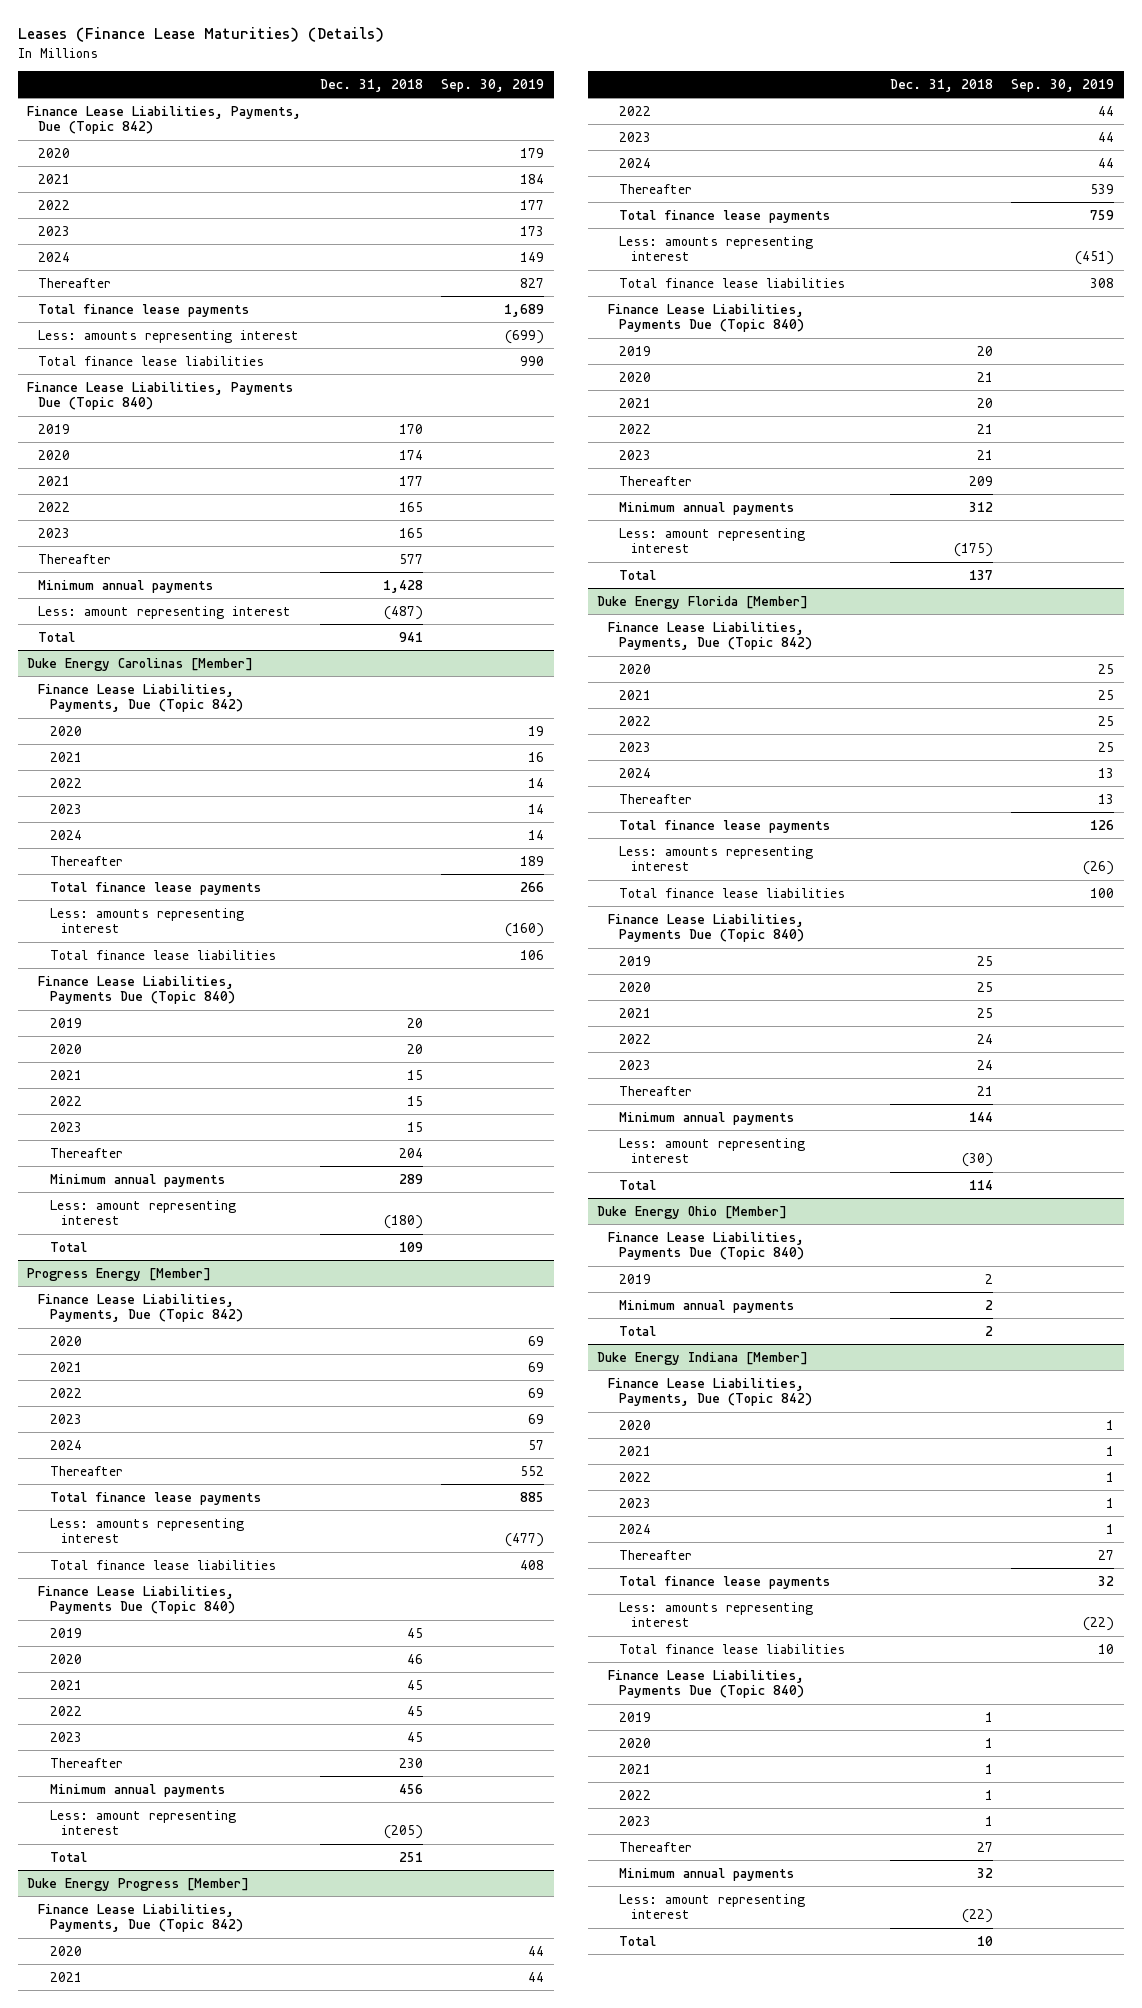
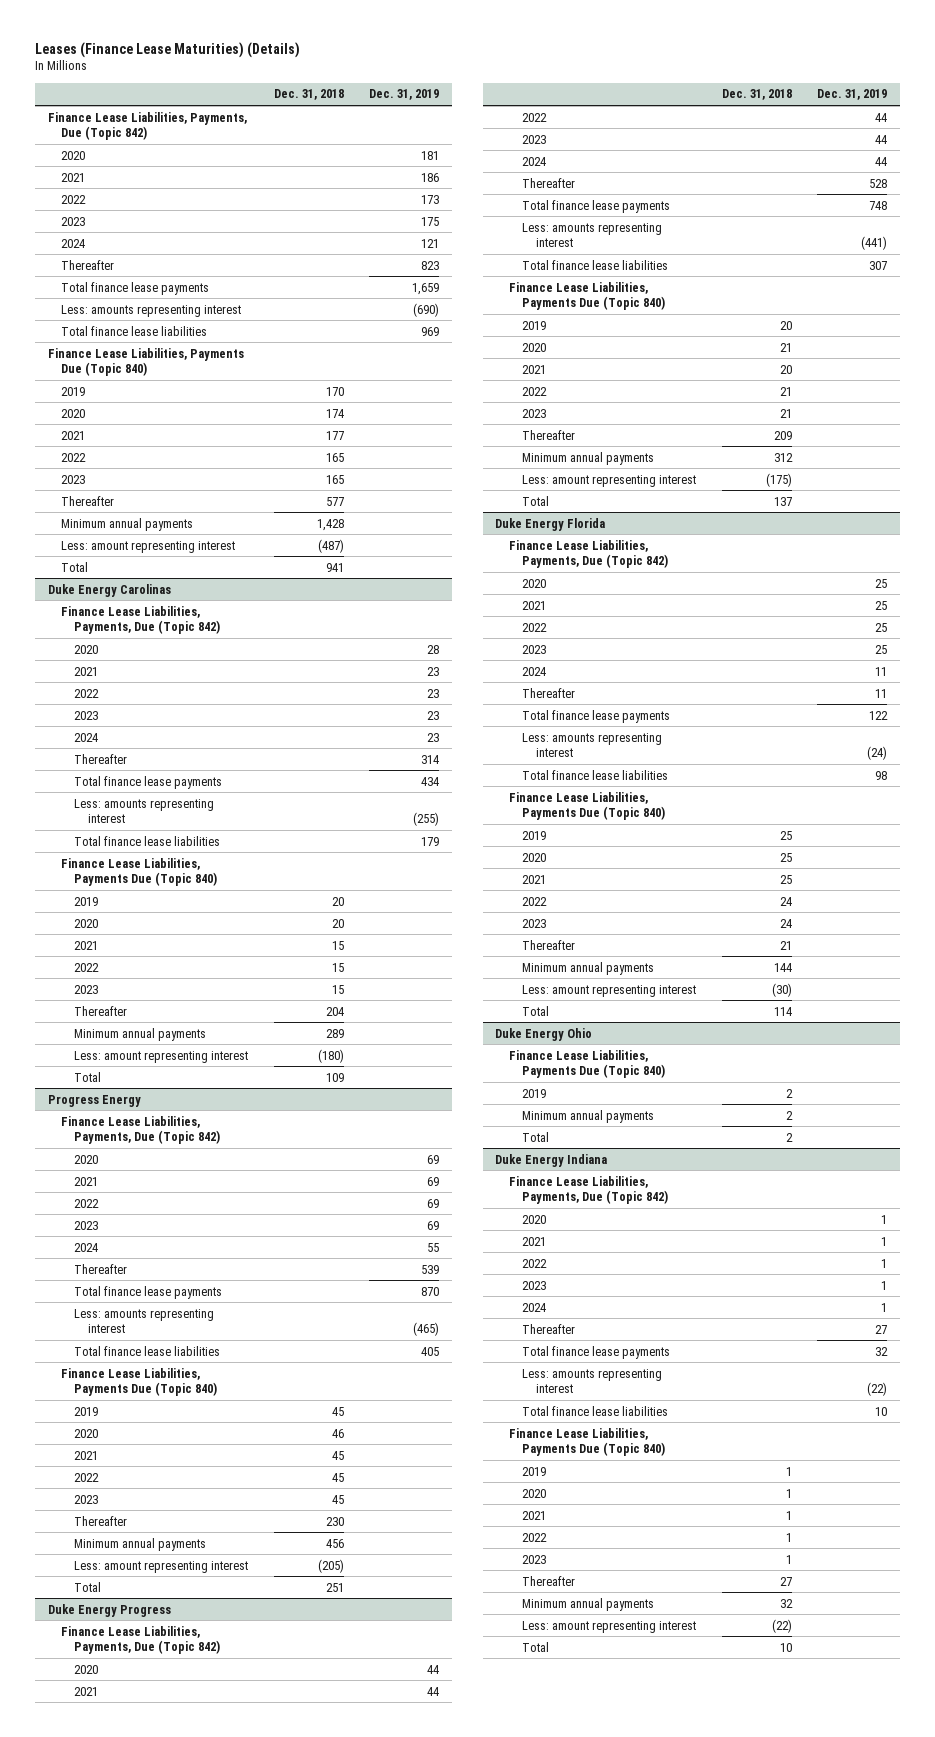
[441,79,545,93] Sep. 30, 2019 -> none
none -> [369,89,440,101] Dec. 31, 2019
[27,657,254,671] Duke Energy Carolinas [Member] -> [47,583,171,597] Duke Energy Carolinas
[27,1267,212,1281] Progress Energy [Member] -> [47,1094,141,1107] Progress Energy
[27,1877,250,1891] Duke Energy Progress [Member] -> [47,1603,171,1617] Duke Energy Progress
[597,595,809,609] Duke Energy Florida [Member] -> [495,517,606,531] Duke Energy Florida
[597,1205,788,1219] Duke Energy Ohio [Member] -> [495,1027,593,1041] Duke Energy Ohio
[597,1351,809,1365] Duke Energy Indiana [Member] -> [495,1153,608,1167] Duke Energy Indiana

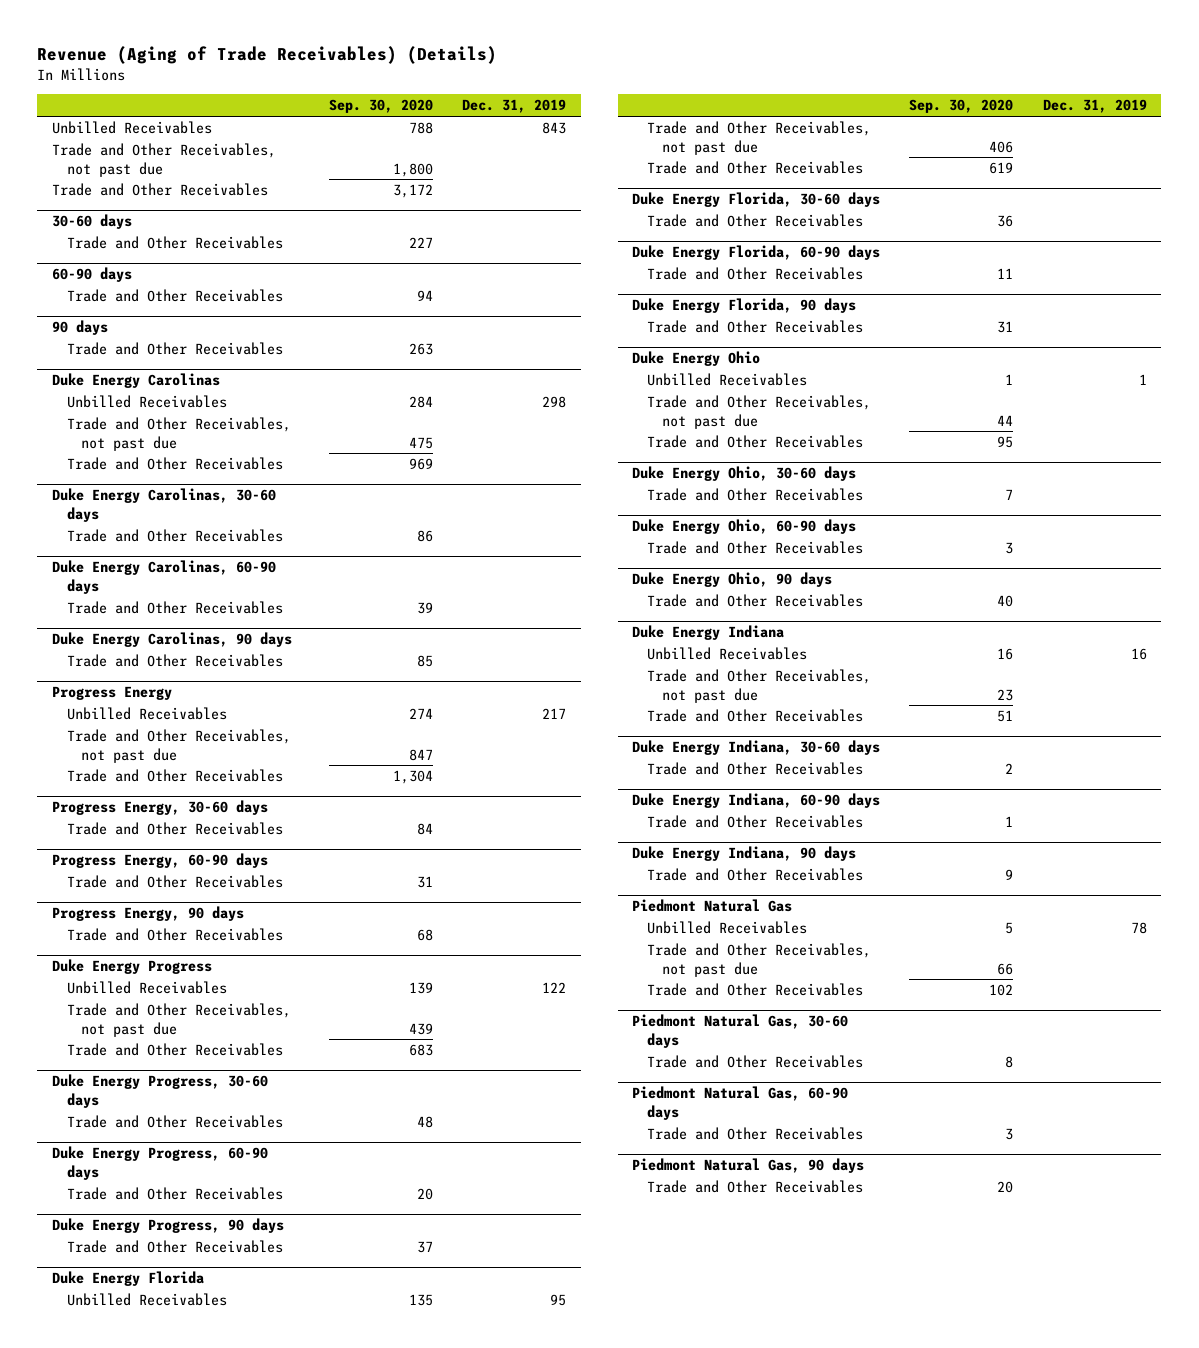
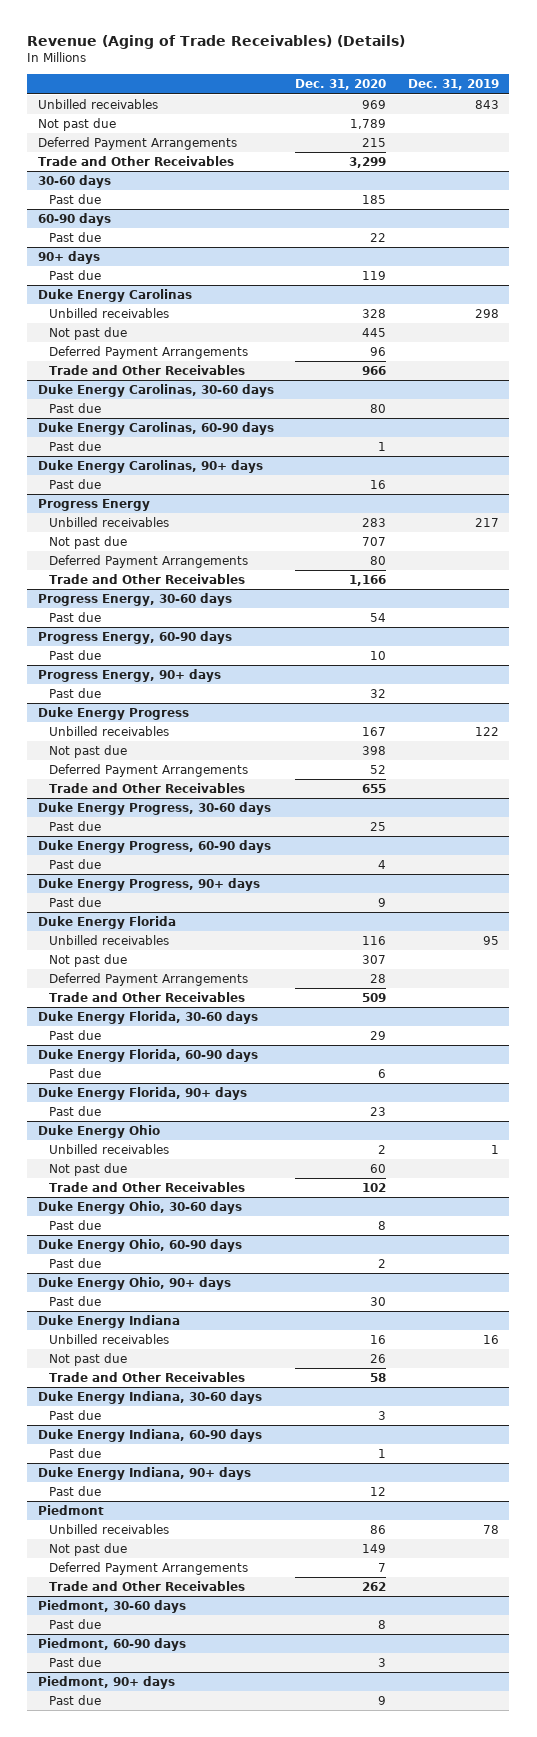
[329,99,434,114] Sep. 30, 2020 -> none
none -> [295,79,387,91] Dec. 31, 2020
[52,121,213,135] Unbilled Receivables -> [37,99,158,110] Unbilled receivables
[52,143,277,177] Trade and Other Receivables, not past due -> [37,118,116,132] Not past due
none -> [37,137,237,151] Deferred Payment Arrangements
[66,236,283,250] Trade and Other Receivables -> [49,194,102,205] Past due
[66,289,283,303] Trade and Other Receivables -> [49,232,102,243] Past due
[52,320,109,336] 90 days -> [37,251,100,265] 90+ days
[66,342,283,356] Trade and Other Receivables -> [49,270,102,281] Past due
[66,395,227,409] Unbilled Receivables -> [49,308,170,319] Unbilled receivables
[66,417,291,451] Trade and Other Receivables, not past due -> [49,327,128,341] Not past due
none -> [49,346,249,360] Deferred Payment Arrangements
[66,529,283,543] Trade and Other Receivables -> [49,403,102,414] Past due
[66,601,283,615] Trade and Other Receivables -> [49,441,102,452] Past due
[52,632,293,648] Duke Energy Carolinas, 90 days -> [37,460,263,474] Duke Energy Carolinas, 90+ days
[66,654,283,668] Trade and Other Receivables -> [49,479,102,490] Past due
[66,707,227,721] Unbilled Receivables -> [49,517,170,528] Unbilled receivables
[66,729,291,763] Trade and Other Receivables, not past due -> [49,536,128,550] Not past due
none -> [49,555,249,569] Deferred Payment Arrangements
[66,822,283,836] Trade and Other Receivables -> [49,612,102,623] Past due
[66,875,283,889] Trade and Other Receivables -> [49,650,102,661] Past due
[52,906,245,922] Progress Energy, 90 days -> [37,669,221,683] Progress Energy, 90+ days
[66,928,283,942] Trade and Other Receivables -> [49,688,102,699] Past due
[66,981,227,995] Unbilled Receivables -> [49,726,170,737] Unbilled receivables
[66,1003,291,1037] Trade and Other Receivables, not past due -> [49,745,128,759] Not past due
none -> [49,764,249,778] Deferred Payment Arrangements
[66,1115,283,1129] Trade and Other Receivables -> [49,821,102,832] Past due
[66,1187,283,1201] Trade and Other Receivables -> [49,859,102,870] Past due
[52,1218,285,1234] Duke Energy Progress, 90 days -> [37,878,260,892] Duke Energy Progress, 90+ days
[66,1240,283,1254] Trade and Other Receivables -> [49,897,102,908] Past due
[66,1293,227,1307] Unbilled Receivables -> [49,935,170,946] Unbilled receivables
[646,121,871,155] Trade and Other Receivables, not past due -> [49,954,128,968] Not past due
none -> [49,973,249,987] Deferred Payment Arrangements
[646,214,863,228] Trade and Other Receivables -> [49,1030,102,1041] Past due
[646,267,863,281] Trade and Other Receivables -> [49,1068,102,1079] Past due
[632,298,857,314] Duke Energy Florida, 90 days -> [37,1087,247,1101] Duke Energy Florida, 90+ days
[646,320,863,334] Trade and Other Receivables -> [49,1106,102,1117] Past due
[646,373,807,387] Unbilled Receivables -> [49,1144,170,1155] Unbilled receivables
[646,395,871,429] Trade and Other Receivables, not past due -> [49,1163,128,1177] Not past due
[646,488,863,502] Trade and Other Receivables -> [49,1220,102,1231] Past due
[646,541,863,555] Trade and Other Receivables -> [49,1258,102,1269] Past due
[632,572,833,588] Duke Energy Ohio, 90 days -> [37,1277,231,1291] Duke Energy Ohio, 90+ days
[646,594,863,608] Trade and Other Receivables -> [49,1296,102,1307] Past due
[646,647,807,661] Unbilled Receivables -> [49,1334,170,1345] Unbilled receivables
[646,669,871,703] Trade and Other Receivables, not past due -> [49,1353,128,1367] Not past due
[646,762,863,776] Trade and Other Receivables -> [49,1410,102,1421] Past due
[646,815,863,829] Trade and Other Receivables -> [49,1448,102,1459] Past due
[632,846,857,862] Duke Energy Indiana, 90 days -> [37,1467,251,1481] Duke Energy Indiana, 90+ days
[646,868,863,882] Trade and Other Receivables -> [49,1486,102,1497] Past due
[632,899,793,913] Piedmont Natural Gas -> [37,1505,104,1516] Piedmont
[646,921,807,935] Unbilled Receivables -> [49,1524,170,1535] Unbilled receivables
[646,943,871,977] Trade and Other Receivables, not past due -> [49,1543,128,1557] Not past due
none -> [49,1562,249,1576] Deferred Payment Arrangements
[632,1014,849,1048] Piedmont Natural Gas, 30-60 days -> [37,1600,186,1614] Piedmont, 30-60 days
[646,1055,863,1069] Trade and Other Receivables -> [49,1619,102,1630] Past due
[632,1086,849,1120] Piedmont Natural Gas, 60-90 days -> [37,1638,186,1652] Piedmont, 60-90 days
[646,1127,863,1141] Trade and Other Receivables -> [49,1657,102,1668] Past due
[632,1158,865,1174] Piedmont Natural Gas, 90 days -> [37,1676,175,1690] Piedmont, 90+ days
[646,1180,863,1194] Trade and Other Receivables -> [49,1695,102,1706] Past due

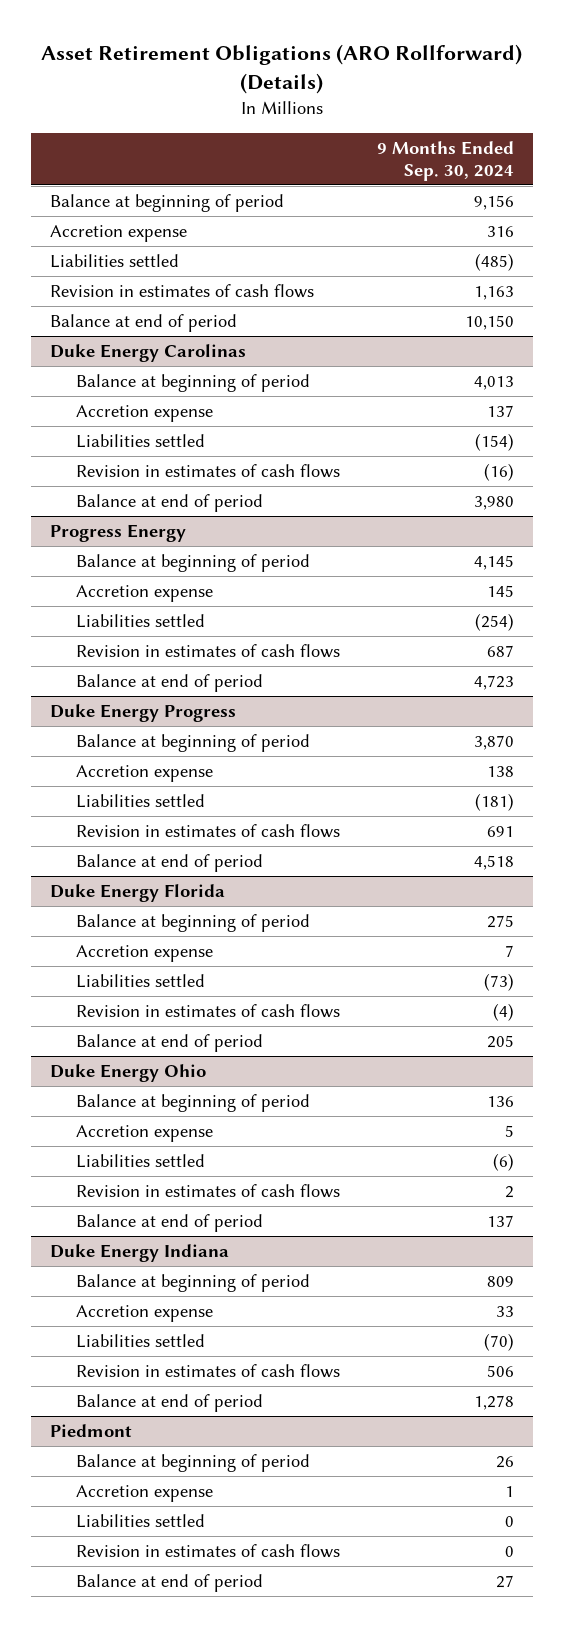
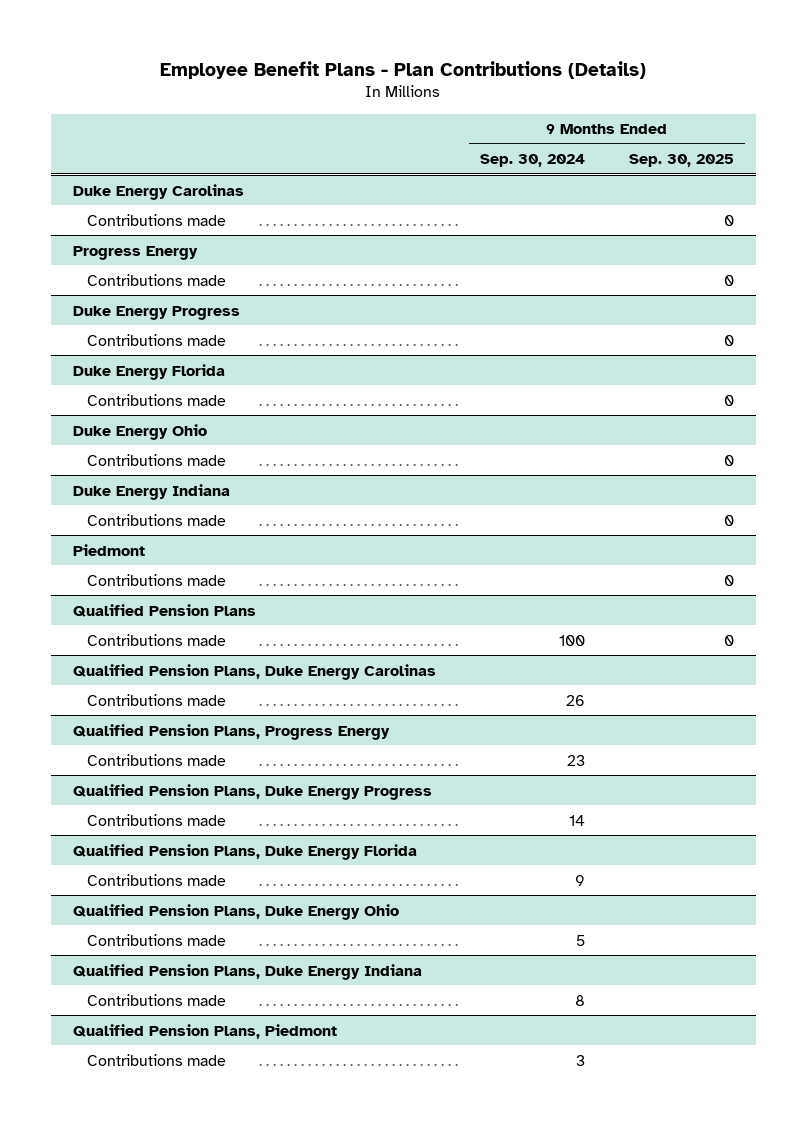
[41,44,523,95] Asset Retirement Obligations (ARO Rollforward) (Details) -> [160,60,647,79] Employee Benefit Plans - Plan Contributions (Details)
none -> [628,154,734,168] Sep. 30, 2025
[50,194,285,213] Balance at beginning of period -> none
[50,225,188,243] Accretion expense -> none
[50,254,180,269] Liabilities settled -> none
[50,284,315,299] Revision in estimates of cash flows -> none
[50,314,238,333] Balance at end of period -> none
[75,374,310,393] Balance at beginning of period -> none
[75,405,213,423] Accretion expense -> none
[75,434,205,449] Liabilities settled -> none
[75,464,340,479] Revision in estimates of cash flows -> none
[75,494,263,513] Balance at end of period -> none
none -> [86,213,226,226] Contributions made
[75,554,310,573] Balance at beginning of period -> none
[75,585,213,603] Accretion expense -> none
[75,614,205,629] Liabilities settled -> none
[75,644,340,659] Revision in estimates of cash flows -> none
[75,674,263,693] Balance at end of period -> none
none -> [86,273,226,286] Contributions made
[75,734,310,753] Balance at beginning of period -> none
[75,765,213,783] Accretion expense -> none
[75,794,205,809] Liabilities settled -> none
[75,824,340,839] Revision in estimates of cash flows -> none
[75,854,263,873] Balance at end of period -> none
none -> [86,333,226,346] Contributions made
[75,914,310,933] Balance at beginning of period -> none
[75,945,213,963] Accretion expense -> none
[75,974,205,989] Liabilities settled -> none
[75,1004,340,1019] Revision in estimates of cash flows -> none
[75,1034,263,1053] Balance at end of period -> none
none -> [86,393,226,406] Contributions made
[75,1094,310,1113] Balance at beginning of period -> none
[75,1125,213,1143] Accretion expense -> none
[75,1154,205,1169] Liabilities settled -> none
[75,1184,340,1199] Revision in estimates of cash flows -> none
[75,1214,263,1233] Balance at end of period -> none
none -> [86,453,226,466] Contributions made
[75,1274,310,1293] Balance at beginning of period -> none
[75,1305,213,1323] Accretion expense -> none
[75,1334,205,1349] Liabilities settled -> none
[75,1364,340,1379] Revision in estimates of cash flows -> none
[75,1394,263,1413] Balance at end of period -> none
none -> [86,513,226,526] Contributions made
[75,1454,310,1473] Balance at beginning of period -> none
[75,1485,213,1503] Accretion expense -> none
[75,1514,205,1529] Liabilities settled -> none
[75,1544,340,1559] Revision in estimates of cash flows -> none
[75,1574,263,1593] Balance at end of period -> none
none -> [86,573,226,586] Contributions made
none -> [72,603,256,617] Qualified Pension Plans
none -> [86,633,226,646] Contributions made
none -> [72,663,436,680] Qualified Pension Plans, Duke Energy Carolinas
none -> [86,693,226,706] Contributions made
none -> [72,723,390,740] Qualified Pension Plans, Progress Energy
none -> [86,753,226,766] Contributions made
none -> [72,783,432,800] Qualified Pension Plans, Duke Energy Progress
none -> [86,813,226,826] Contributions made
none -> [72,843,417,860] Qualified Pension Plans, Duke Energy Florida
none -> [86,873,226,886] Contributions made
none -> [72,903,399,920] Qualified Pension Plans, Duke Energy Ohio
none -> [86,933,226,946] Contributions made
none -> [72,963,422,980] Qualified Pension Plans, Duke Energy Indiana
none -> [86,993,226,1006] Contributions made
none -> [72,1023,337,1039] Qualified Pension Plans, Piedmont
none -> [86,1053,226,1066] Contributions made

